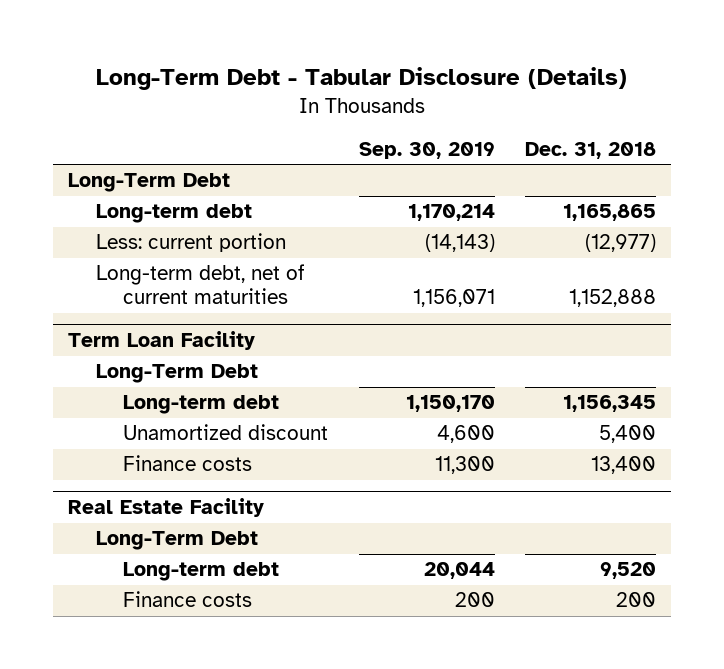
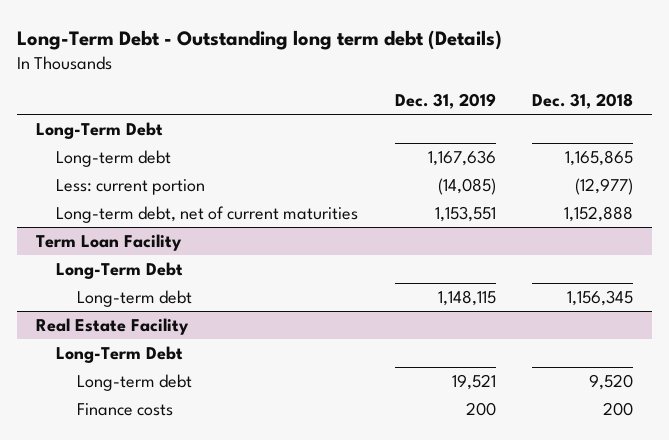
[96,66,628,90] Long-Term Debt - Tabular Disclosure (Details) -> [17,29,503,50] Long-Term Debt - Outstanding long term debt (Details)
[358,141,495,159] Sep. 30, 2019 -> none
none -> [394,93,496,110] Dec. 31, 2019
[123,424,329,441] Unamortized discount -> none
[123,455,253,472] Finance costs -> none

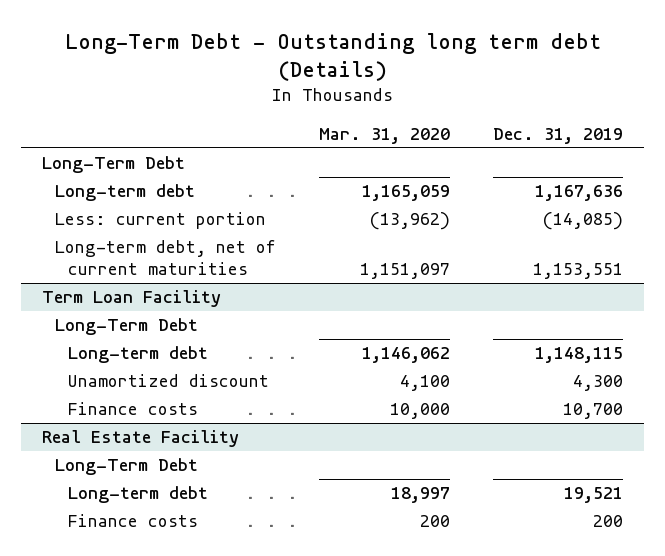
[532,93,634,110] Dec. 31, 2018 -> none
none -> [319,127,451,144] Mar. 31, 2020
none -> [68,374,270,388] Unamortized discount
none -> [68,402,199,416] Finance costs

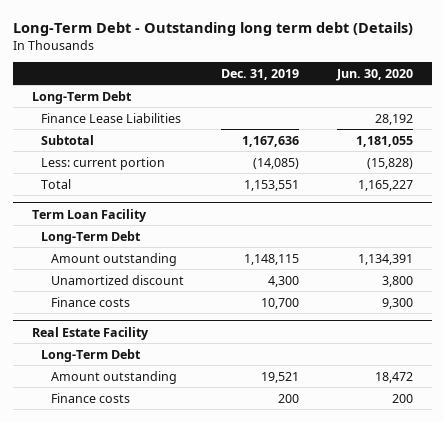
[319,127,451,144] Mar. 31, 2020 -> none
none -> [335,68,413,81] Jun. 30, 2020
none -> [41,112,182,123] Finance Lease Liabilities
[55,184,196,202] Long-term debt -> [41,134,95,145] Subtotal
[55,240,277,276] Long-term debt, net of current maturities -> [41,178,72,189] Total
[68,346,209,364] Long-term debt -> [50,252,177,266] Amount outstanding
[68,486,209,504] Long-term debt -> [50,370,177,384] Amount outstanding

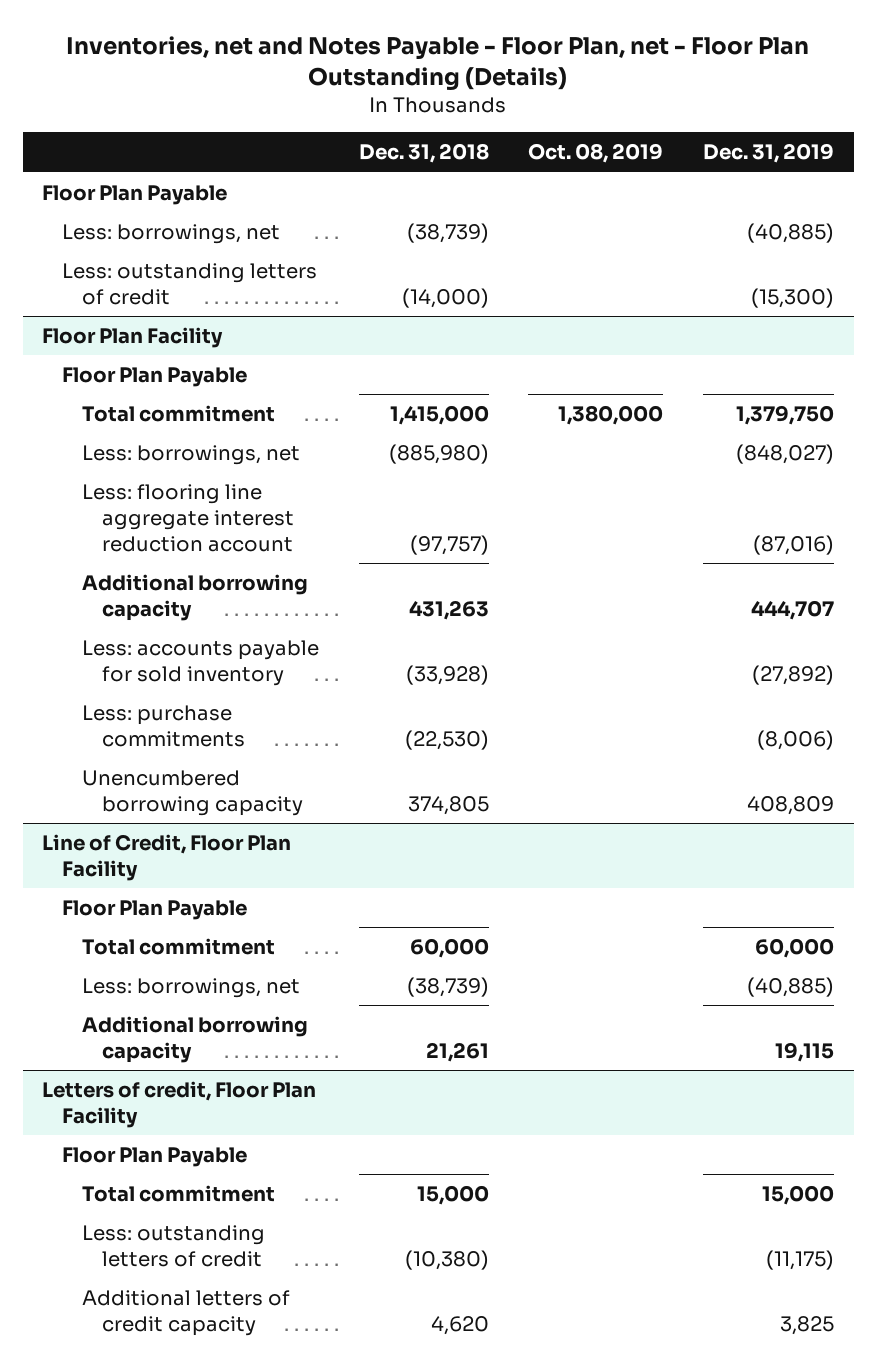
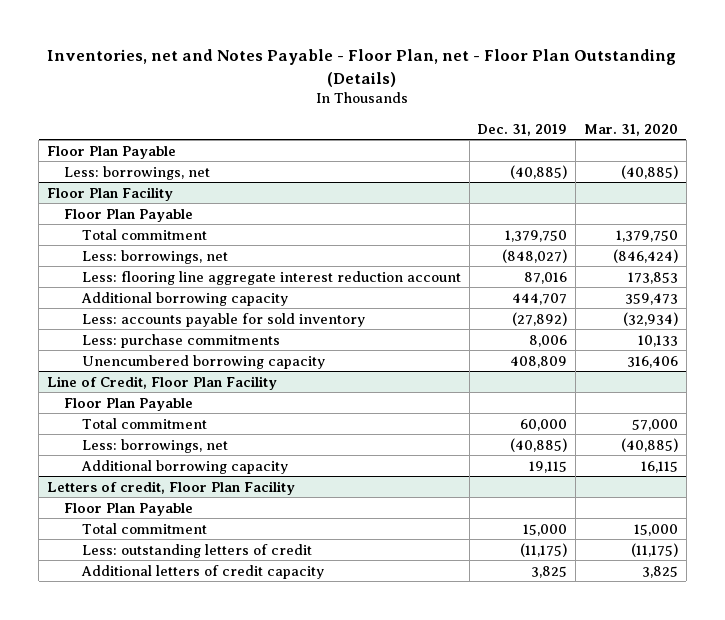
[358,143,489,164] Dec. 31, 2018 -> none
[528,143,664,164] Oct. 08, 2019 -> none
none -> [583,123,678,136] Mar. 31, 2020
[62,262,318,306] Less: outstanding letters of credit -> none
[752,535,834,556] (87,016) -> [524,271,568,284] 87,016
[756,730,834,751] (8,006) -> [529,334,568,347] 8,006

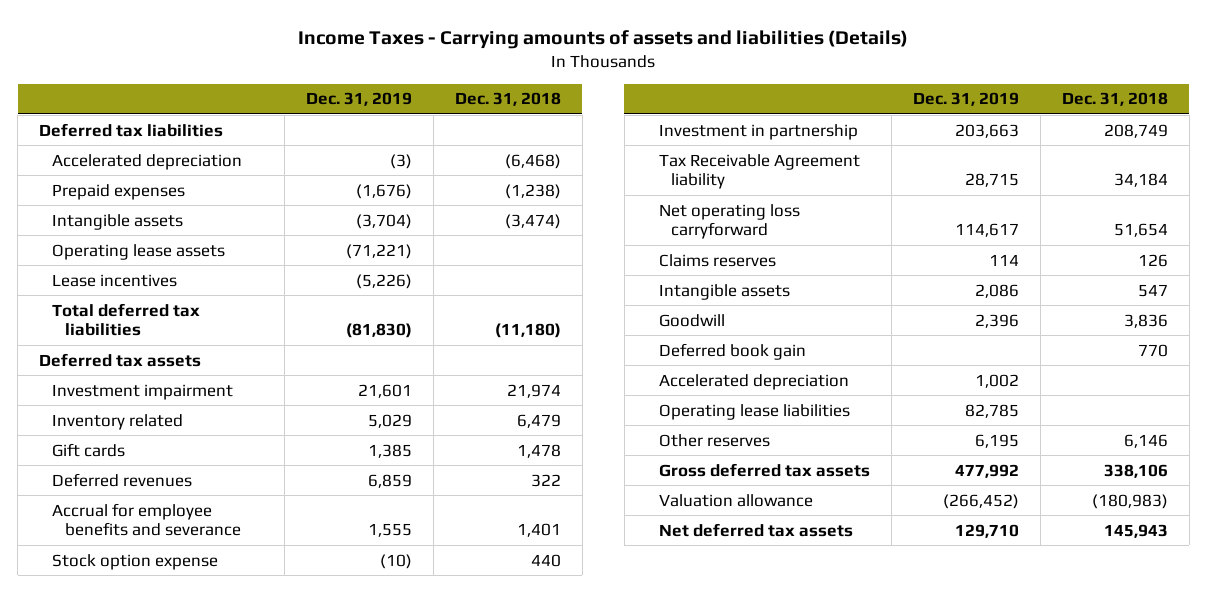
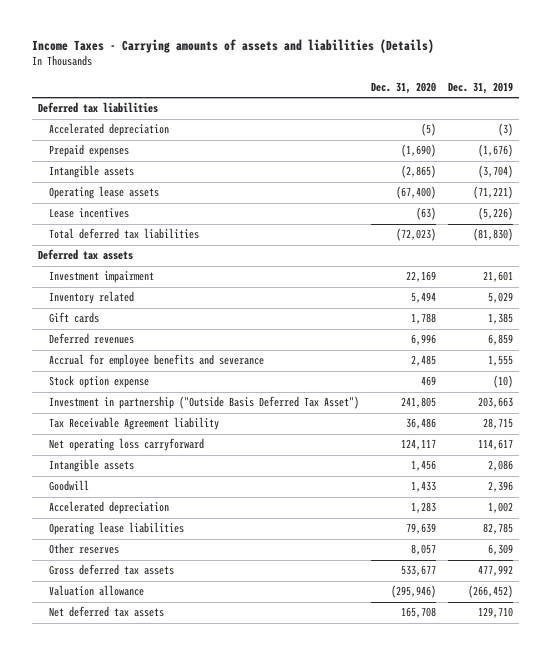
[454,92,561,107] Dec. 31, 2018 -> none
none -> [370,82,436,95] Dec. 31, 2020
[658,123,858,140] Investment in partnership -> [48,396,359,410] Investment in partnership ("Outside Basis Deferred Tax Asset")
[658,253,776,267] Claims reserves -> none
[658,342,806,360] Deferred book gain -> none
[974,433,1019,448] 6,195 -> [487,544,513,556] 6,309

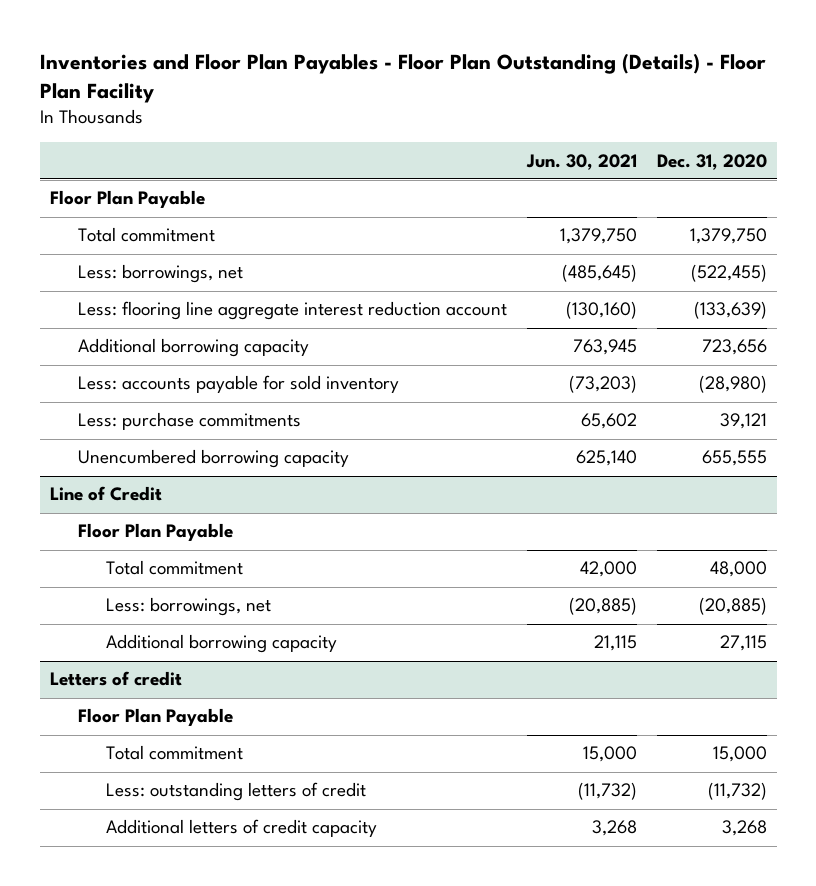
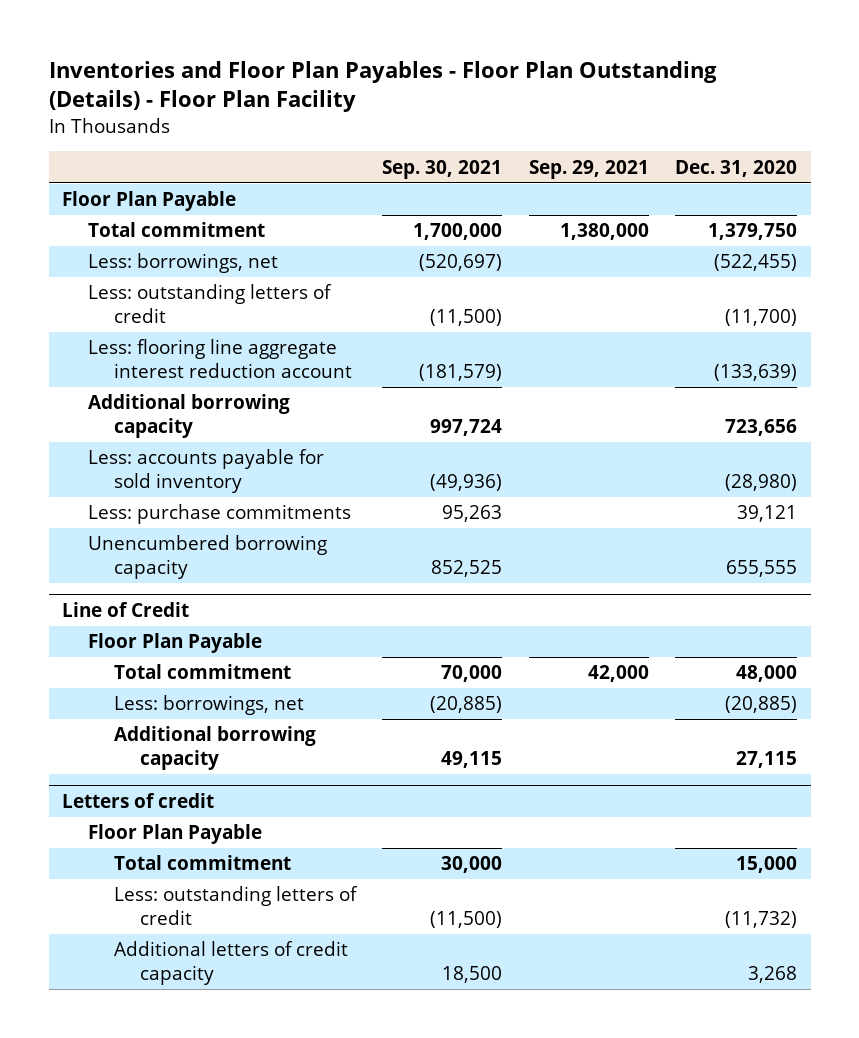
[525,153,637,170] Jun. 30, 2021 -> none
none -> [382,159,503,179] Sep. 30, 2021
none -> [528,159,649,179] Sep. 29, 2021
none -> [87,284,332,324] Less: outstanding letters of credit

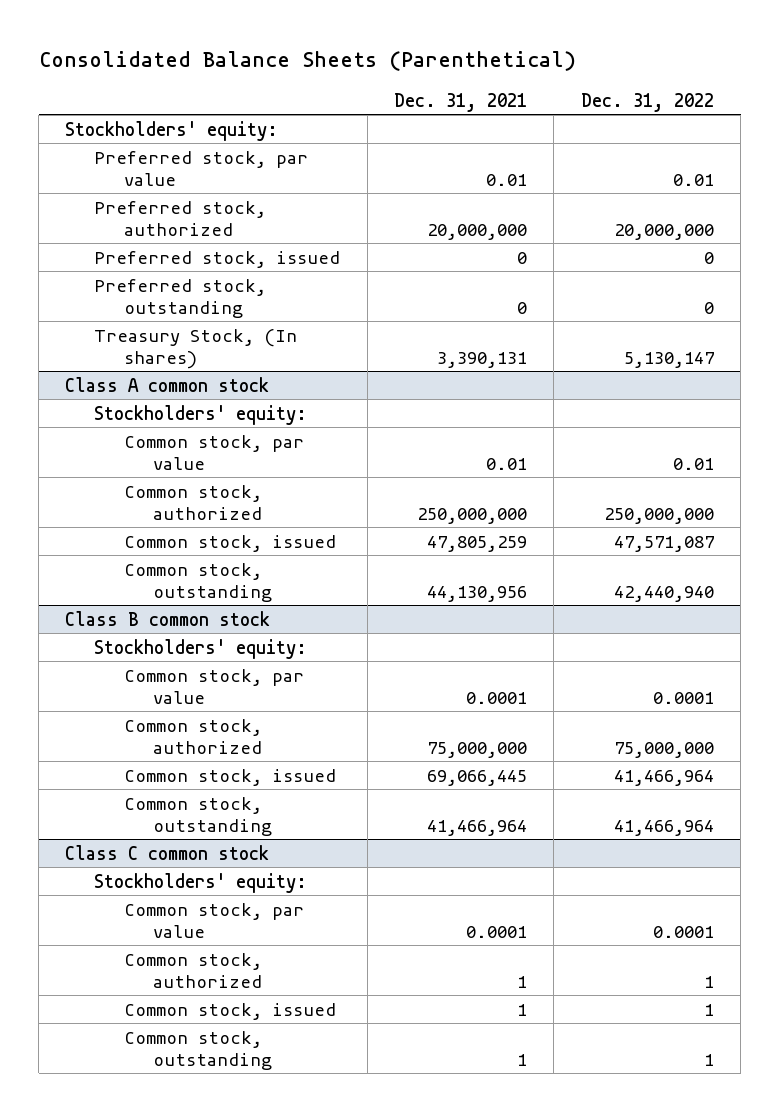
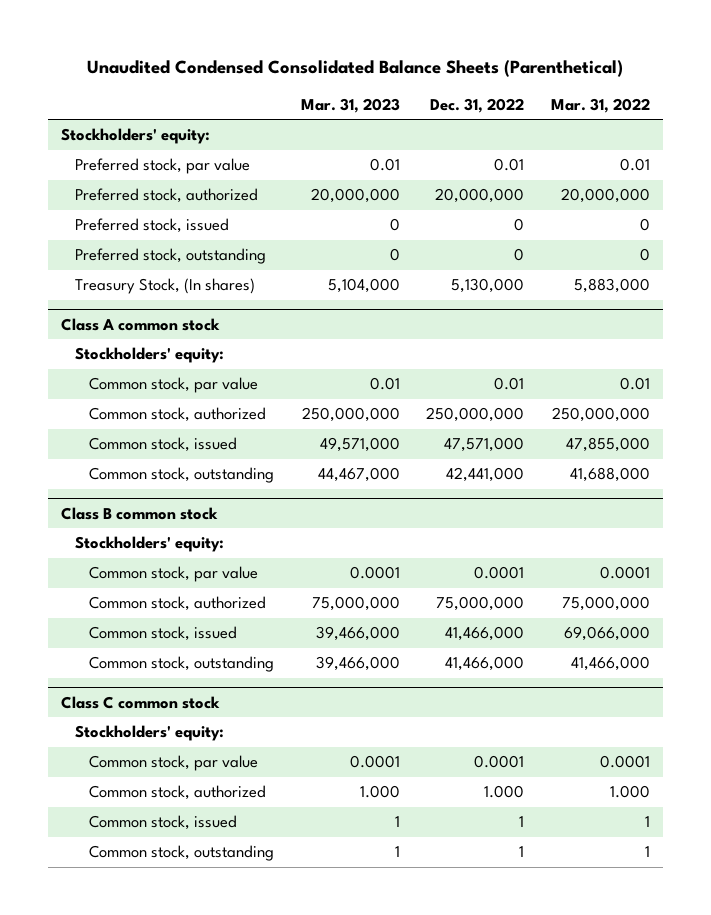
[38,51,576,72] Consolidated Balance Sheets (Parenthetical) -> [87,59,624,77] Unaudited Condensed Consolidated Balance Sheets (Parenthetical)
[394,92,528,112] Dec. 31, 2021 -> none
none -> [300,97,400,113] Mar. 31, 2023
none -> [550,97,650,113] Mar. 31, 2022
[623,351,714,368] 5,130,147 -> [451,278,525,294] 5,130,000
[613,535,714,552] 47,571,087 -> [444,437,525,453] 47,571,000
[613,585,714,602] 42,440,940 -> [446,467,525,483] 42,441,000
[613,769,714,786] 41,466,964 -> [445,626,525,642] 41,466,000
[613,819,714,836] 41,466,964 -> [445,656,525,672] 41,466,000
[703,975,714,988] 1 -> [484,785,525,799] 1.000

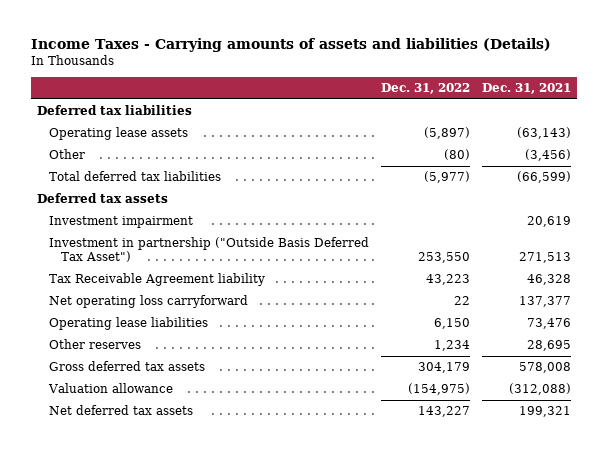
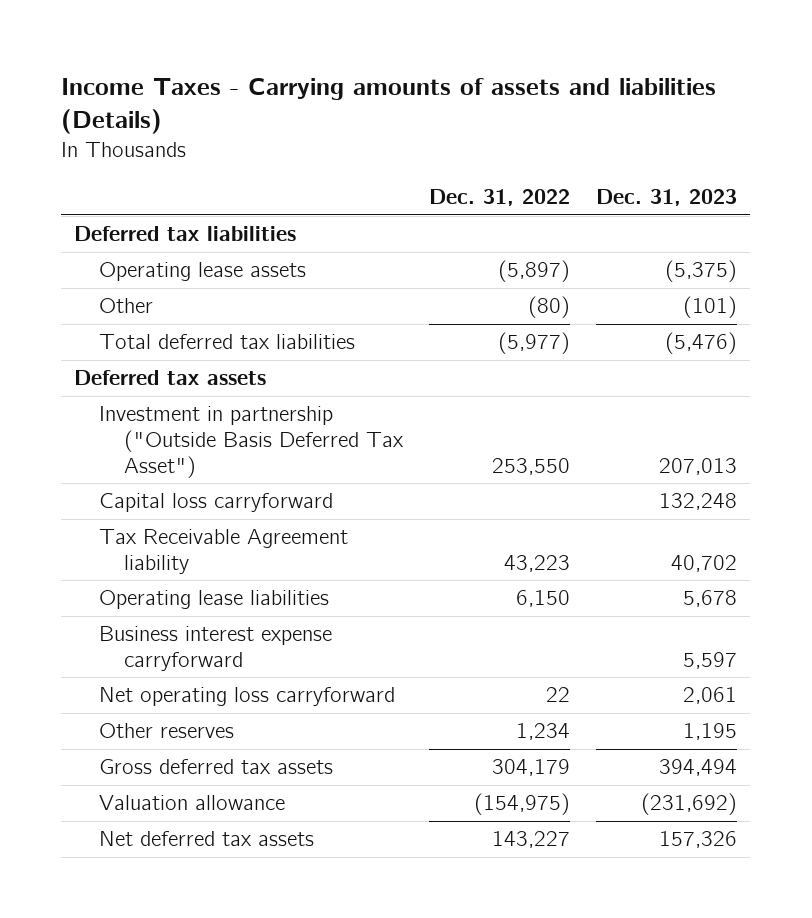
[482,82,572,94] Dec. 31, 2021 -> none
none -> [596,189,738,207] Dec. 31, 2023
[49,216,194,229] Investment impairment -> none
none -> [99,493,334,513] Capital loss carryforward
none -> [99,626,333,672] Business interest expense carryforward
[49,295,249,309] Net operating loss carryforward -> [99,687,396,707] Net operating loss carryforward

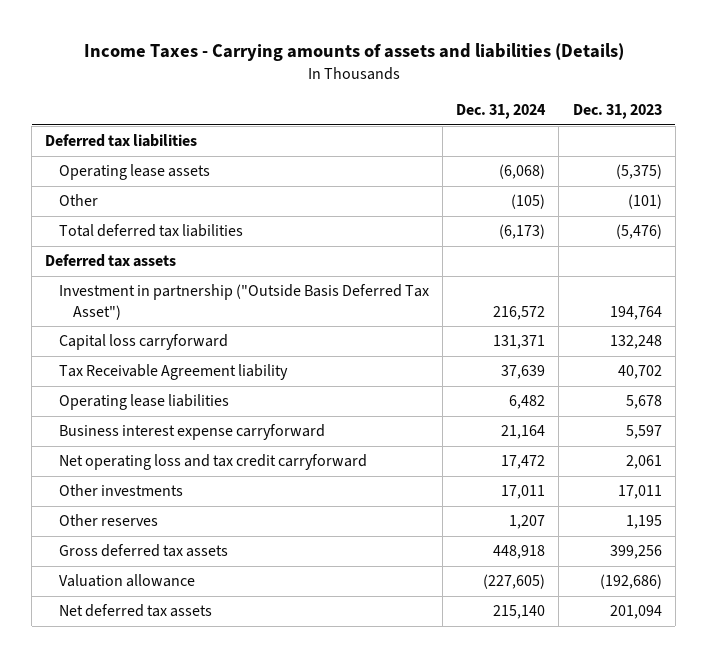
[429,189,571,207] Dec. 31, 2022 -> none
none -> [456,104,547,120] Dec. 31, 2024
[659,457,738,475] 207,013 -> [609,305,662,320] 194,764
[99,687,396,707] Net operating loss carryforward -> [58,454,367,471] Net operating loss and tax credit carryforward
none -> [58,484,183,497] Other investments
[659,759,738,777] 394,494 -> [609,545,662,560] 399,256
[641,793,738,816] (231,692) -> [599,574,662,590] (192,686)
[659,831,738,849] 157,326 -> [609,605,662,620] 201,094

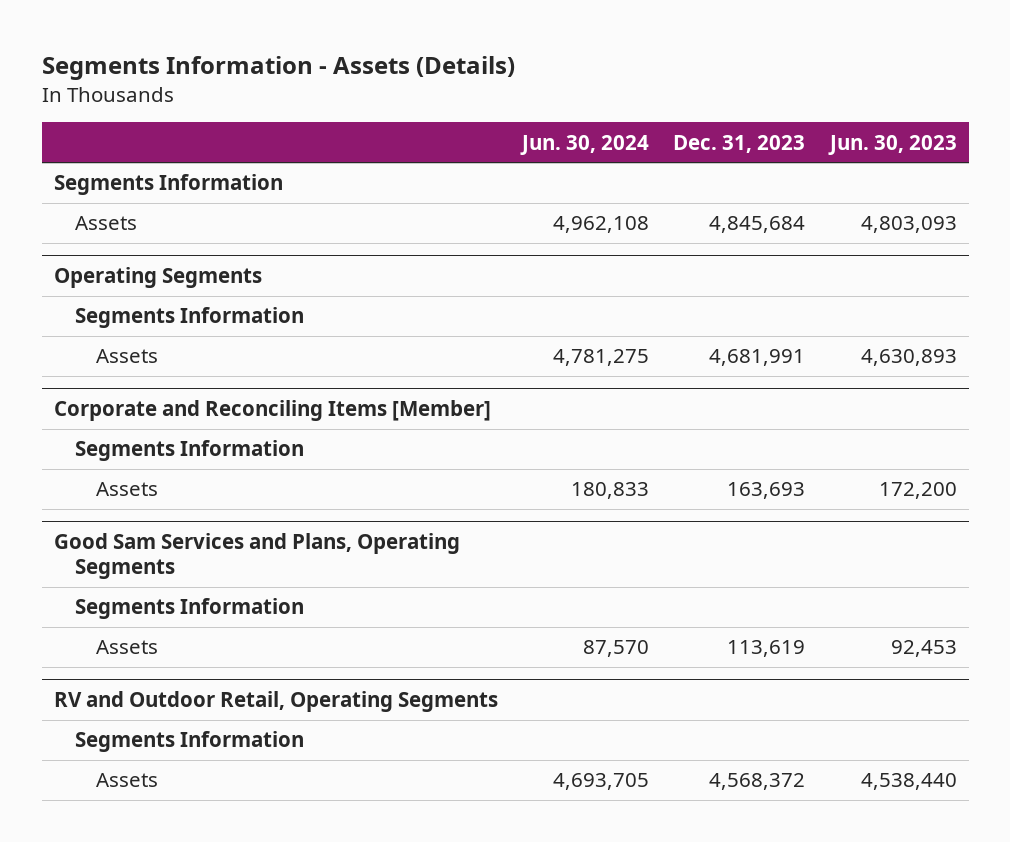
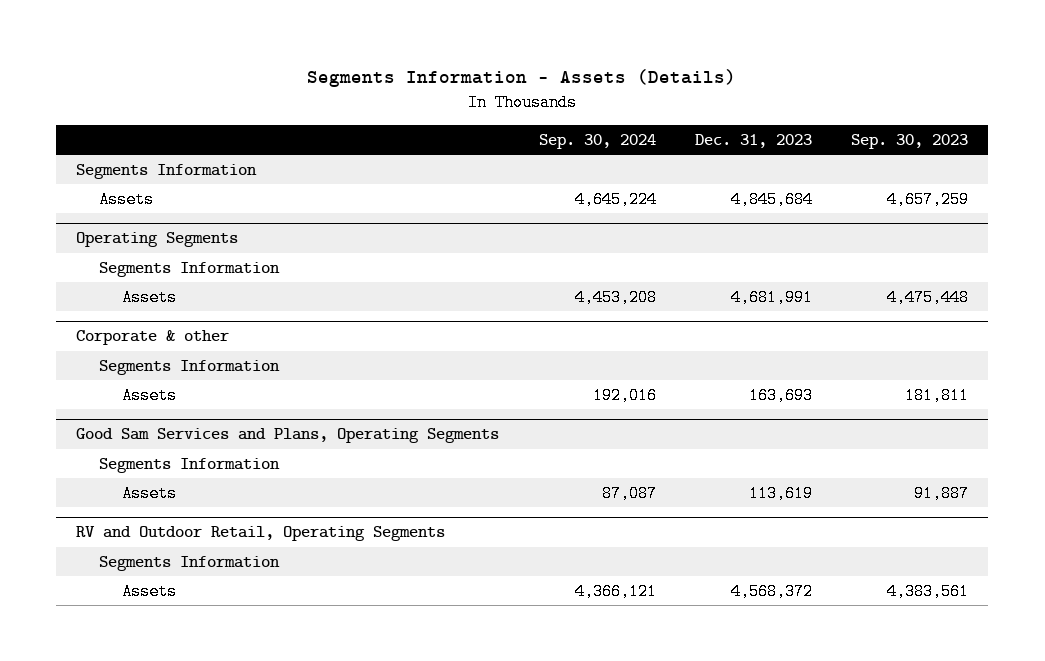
[520,134,650,155] Jun. 30, 2024 -> none
[827,134,957,155] Jun. 30, 2023 -> none
none -> [538,133,656,149] Sep. 30, 2024
none -> [851,133,969,149] Sep. 30, 2023
[53,400,491,422] Corporate and Reconciling Items [Member] -> [76,330,230,346] Corporate & other

